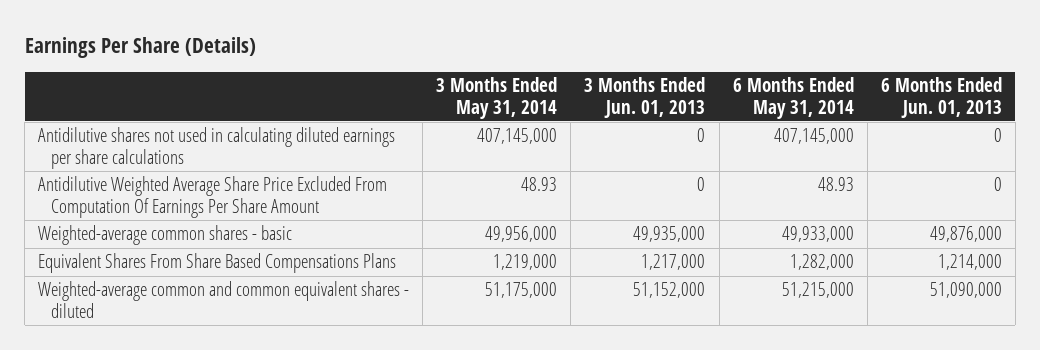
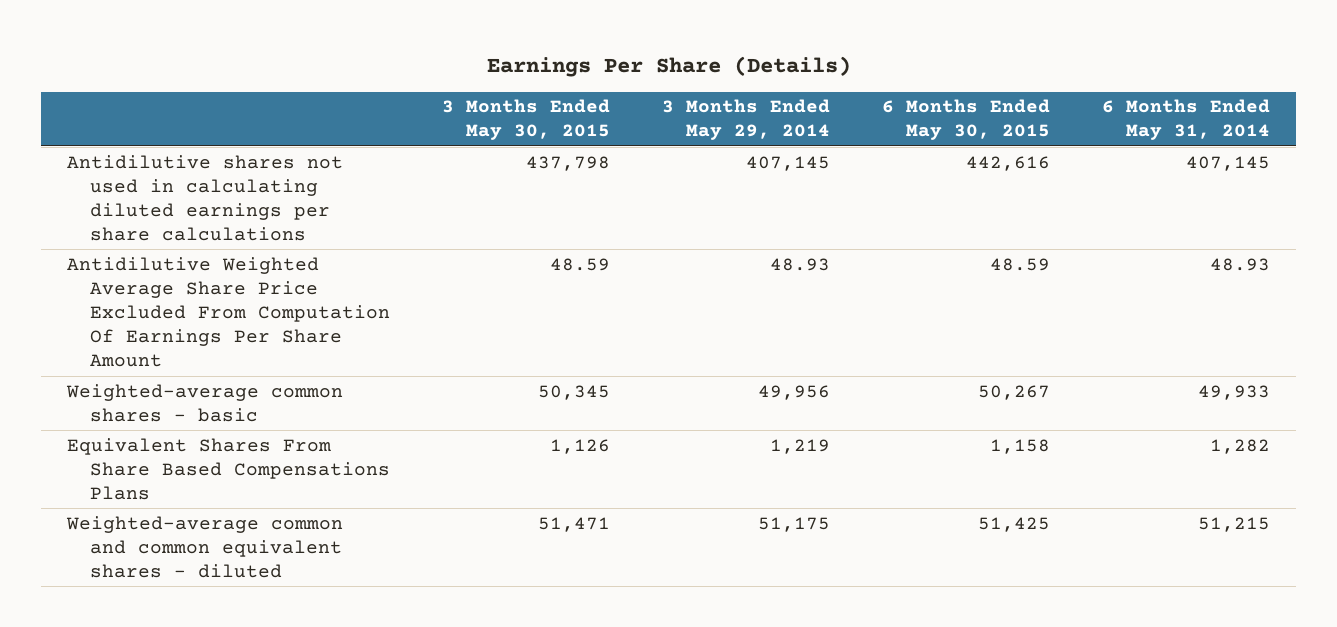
[436,77,558,119] 3 Months Ended May 31, 2014 -> none
[584,77,706,118] 3 Months Ended Jun. 01, 2013 -> none
[880,77,1002,118] 6 Months Ended Jun. 01, 2013 -> none
none -> [442,99,611,141] 3 Months Ended May 30, 2015
none -> [662,99,831,141] 3 Months Ended May 29, 2014
none -> [881,99,1050,141] 6 Months Ended May 30, 2015
[773,128,854,145] 407,145,000 -> [1185,155,1270,171] 407,145
[781,226,854,243] 49,933,000 -> [1197,384,1270,400] 49,933
[789,254,854,271] 1,282,000 -> [1209,438,1270,454] 1,282
[781,282,854,299] 51,215,000 -> [1197,516,1270,532] 51,215

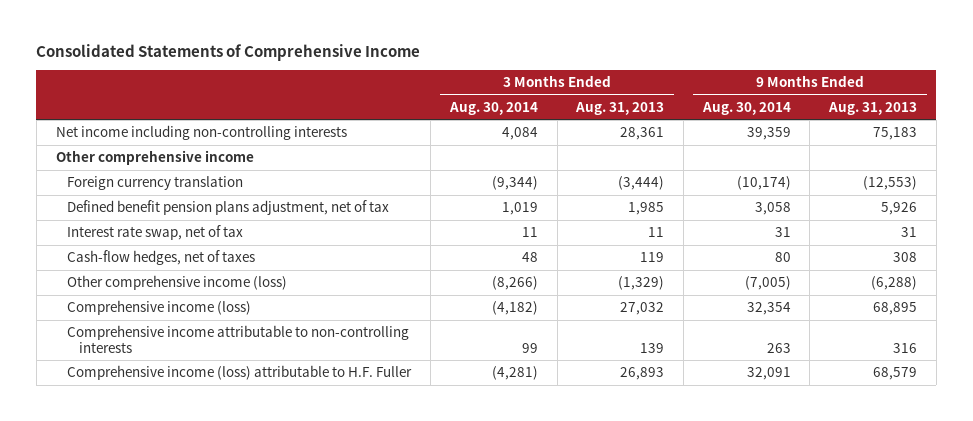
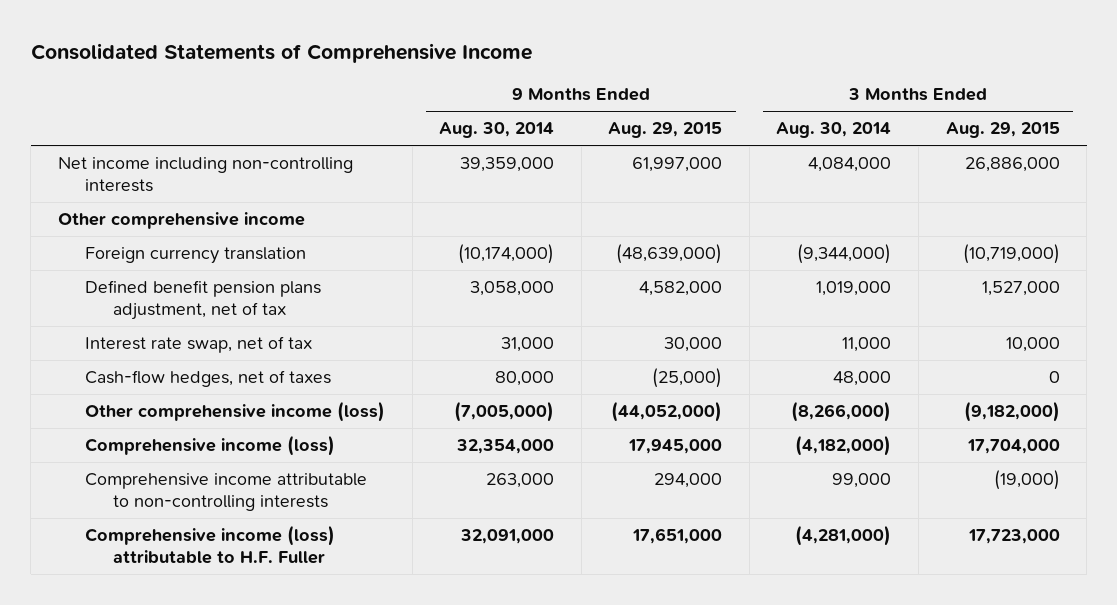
[575,101,665,115] Aug. 31, 2013 -> none
[828,101,918,115] Aug. 31, 2013 -> none
none -> [608,122,723,139] Aug. 29, 2015
none -> [945,122,1060,139] Aug. 29, 2015
[501,127,538,141] 4,084 -> [808,157,892,173] 4,084,000
[746,127,791,141] 39,359 -> [460,157,555,173] 39,359,000
[491,176,538,191] (9,344) -> [797,244,892,265] (9,344,000)
[736,176,791,191] (10,174) -> [458,244,555,265] (10,174,000)
[501,202,538,216] 1,019 -> [816,281,892,297] 1,019,000
[754,202,791,216] 3,058 -> [470,281,555,297] 3,058,000
[521,227,538,238] 11 -> [842,337,892,353] 11,000
[774,227,791,238] 31 -> [501,337,555,353] 31,000
[521,252,538,263] 48 -> [833,371,892,387] 48,000
[774,252,791,263] 80 -> [495,371,555,387] 80,000
[491,276,538,291] (8,266) -> [791,401,892,423] (8,266,000)
[744,276,791,291] (7,005) -> [454,401,555,423] (7,005,000)
[491,301,538,316] (4,182) -> [795,435,892,457] (4,182,000)
[746,302,791,316] 32,354 -> [456,439,555,455] 32,354,000
[521,342,538,353] 99 -> [832,473,892,489] 99,000
[766,342,791,353] 263 -> [486,473,555,489] 263,000
[491,366,538,381] (4,281) -> [795,525,892,547] (4,281,000)
[746,367,791,381] 32,091 -> [460,529,555,545] 32,091,000

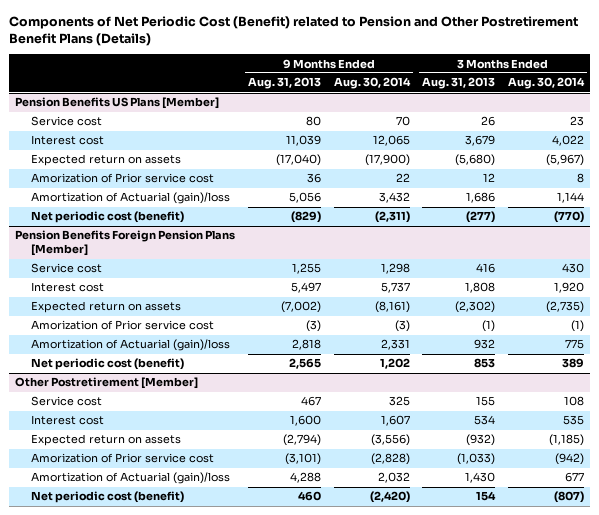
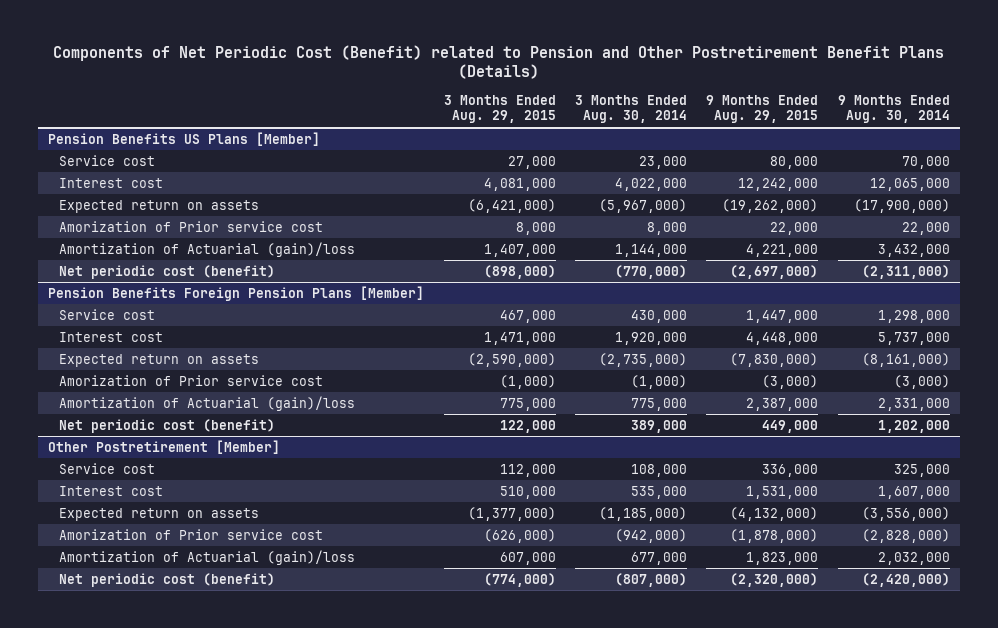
[248,77,322,90] Aug. 31, 2013 -> none
[422,77,496,90] Aug. 31, 2013 -> none
none -> [443,95,556,124] 3 Months Ended Aug. 29, 2015
none -> [706,95,819,124] 9 Months Ended Aug. 29, 2015
[395,116,410,127] 70 -> [901,155,950,169] 70,000
[569,116,584,127] 23 -> [638,155,687,169] 23,000
[372,135,410,147] 12,065 -> [869,177,950,191] 12,065,000
[551,135,584,147] 4,022 -> [614,177,687,191] 4,022,000
[364,154,410,167] (17,900) -> [853,198,950,213] (17,900,000)
[545,154,584,167] (5,967) -> [598,198,687,213] (5,967,000)
[395,173,410,183] 22 -> [901,221,950,235] 22,000
[576,173,584,184] 8 -> [646,221,687,235] 8,000
[378,192,410,204] 3,432 -> [877,243,950,257] 3,432,000
[556,192,584,204] 1,144 -> [614,243,687,257] 1,144,000
[374,211,410,224] (2,311) -> [861,264,950,279] (2,311,000)
[553,211,584,224] (770) -> [614,264,687,279] (770,000)
[380,263,410,275] 1,298 -> [877,309,950,323] 1,298,000
[561,263,584,274] 430 -> [630,309,687,323] 430,000
[380,282,410,294] 5,737 -> [877,331,950,345] 5,737,000
[553,282,584,294] 1,920 -> [614,331,687,345] 1,920,000
[374,301,410,314] (8,161) -> [861,352,950,367] (8,161,000)
[545,301,584,314] (2,735) -> [598,352,687,367] (2,735,000)
[394,320,410,333] (3) -> [893,374,950,389] (3,000)
[570,320,584,333] (1) -> [630,374,687,389] (1,000)
[380,339,410,351] 2,331 -> [877,397,950,411] 2,331,000
[564,339,584,350] 775 -> [630,397,687,411] 775,000
[379,358,410,370] 1,202 -> [877,419,950,433] 1,202,000
[561,358,584,369] 389 -> [630,419,687,433] 389,000
[388,396,410,407] 325 -> [893,463,950,477] 325,000
[563,396,584,407] 108 -> [630,463,687,477] 108,000
[380,415,410,427] 1,607 -> [877,485,950,499] 1,607,000
[562,415,584,426] 535 -> [630,485,687,499] 535,000
[370,434,410,447] (3,556) -> [861,506,950,521] (3,556,000)
[548,434,584,447] (1,185) -> [598,506,687,521] (1,185,000)
[370,453,410,466] (2,828) -> [861,528,950,543] (2,828,000)
[554,453,584,466] (942) -> [614,528,687,543] (942,000)
[377,472,410,484] 2,032 -> [877,551,950,565] 2,032,000
[564,472,584,483] 677 -> [630,551,687,565] 677,000
[369,491,410,504] (2,420) -> [861,572,950,587] (2,420,000)
[553,491,584,504] (807) -> [614,572,687,587] (807,000)

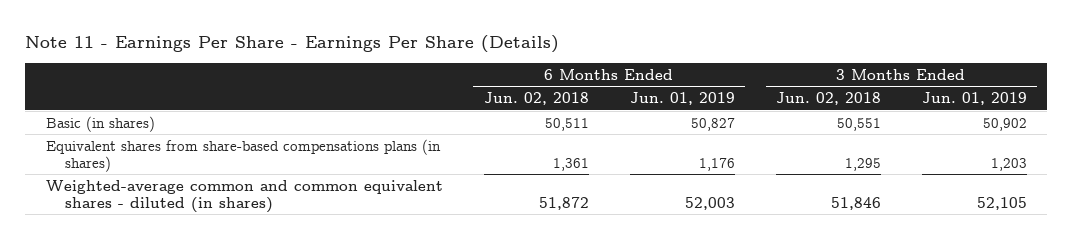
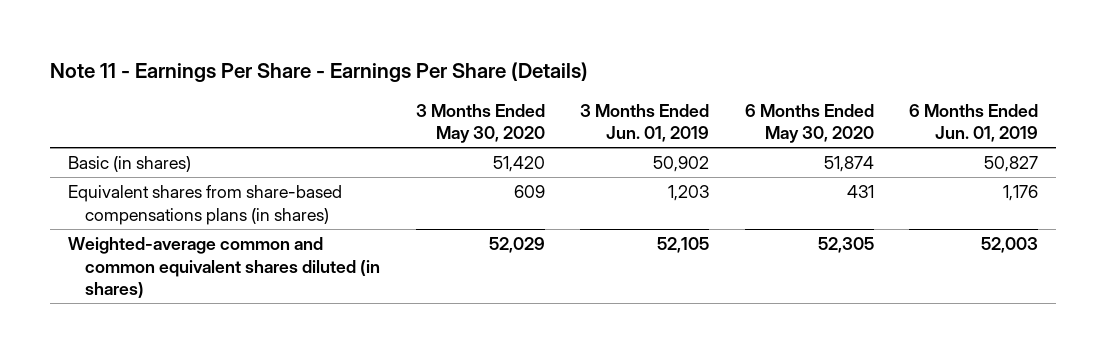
[483,92,589,106] Jun. 02, 2018 -> none
[775,92,881,106] Jun. 02, 2018 -> none
none -> [415,103,545,144] 3 Months Ended May 30, 2020
none -> [744,103,874,144] 6 Months Ended May 30, 2020
[45,179,443,214] Weighted-average common and common equivalent shares - diluted (in shares) -> [68,236,381,299] Weighted-average common and common equivalent shares diluted (in shares)

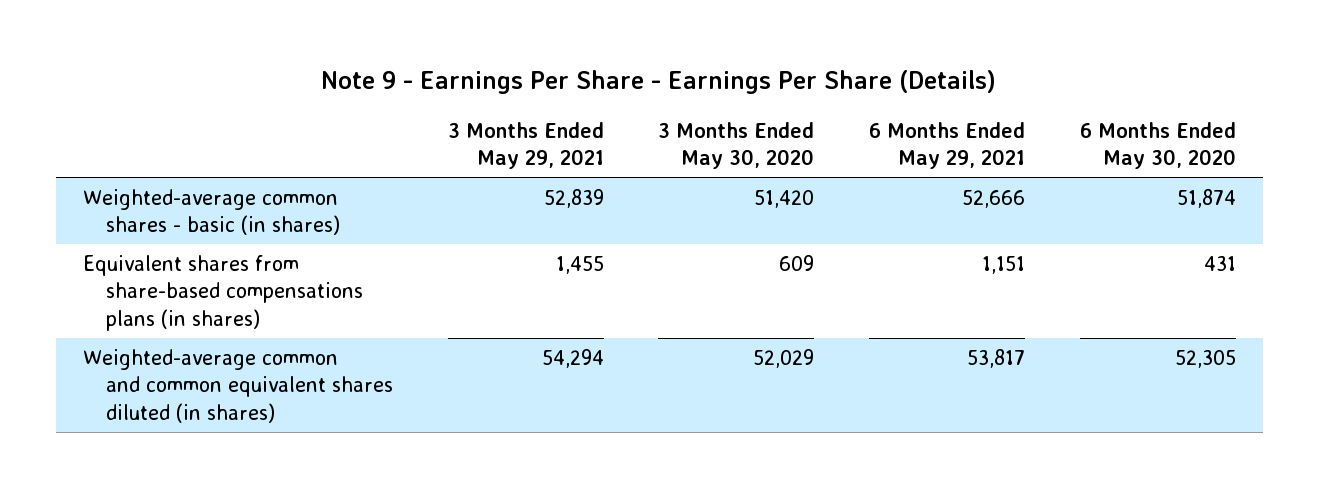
[50,61,589,82] Note 11 - Earnings Per Share - Earnings Per Share (Details) -> [321,70,997,95] Note 9 - Earnings Per Share - Earnings Per Share (Details)
[580,103,710,143] 3 Months Ended Jun. 01, 2019 -> none
[909,103,1039,143] 6 Months Ended Jun. 01, 2019 -> none
none -> [447,121,604,170] 3 Months Ended May 29, 2021
none -> [869,121,1026,170] 6 Months Ended May 29, 2021
[68,155,192,172] Basic (in shares) -> [82,188,340,236] Weighted-average common shares - basic (in shares)

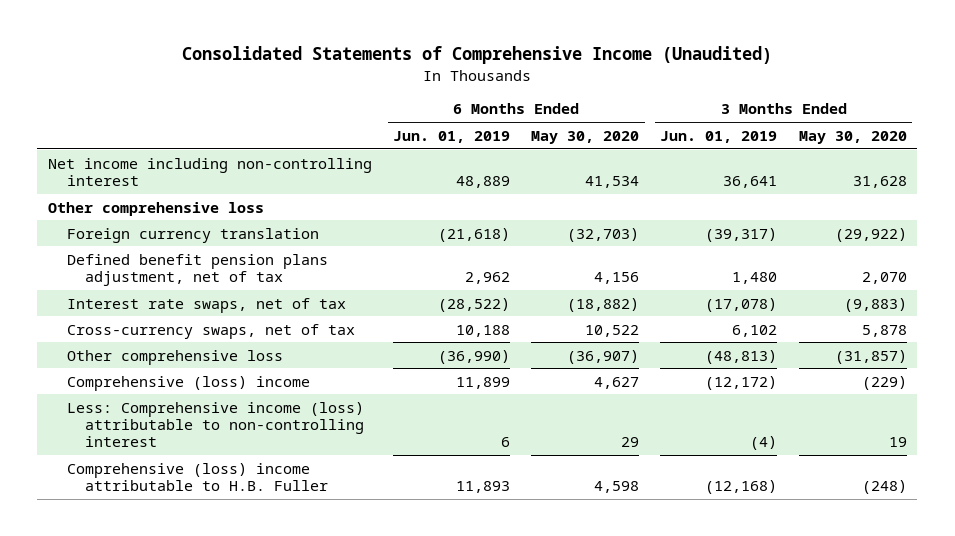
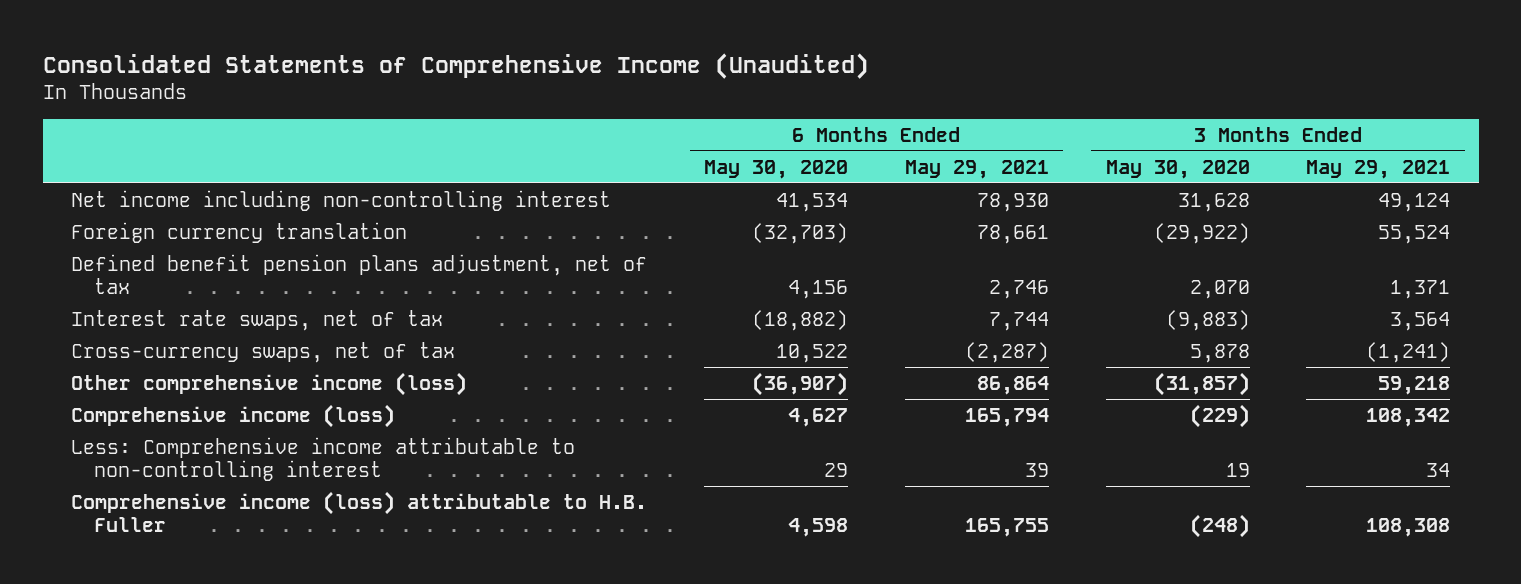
[393,130,511,143] Jun. 01, 2019 -> none
[660,130,778,143] Jun. 01, 2019 -> none
none -> [904,159,1049,179] May 29, 2021
none -> [1306,159,1451,179] May 29, 2021
[47,201,264,216] Other comprehensive loss -> none
[66,349,283,365] Other comprehensive loss -> [71,371,468,396] Other comprehensive income (loss)
[66,375,310,391] Comprehensive (loss) income -> [71,403,396,428] Comprehensive income (loss)
[66,401,365,447] Less: Comprehensive income (loss) attributable to non-controlling interest -> [71,436,576,482] Less: Comprehensive income attributable to non-controlling interest
[66,462,329,491] Comprehensive (loss) income attributable to H.B. Fuller -> [71,490,648,533] Comprehensive income (loss) attributable to H.B. Fuller

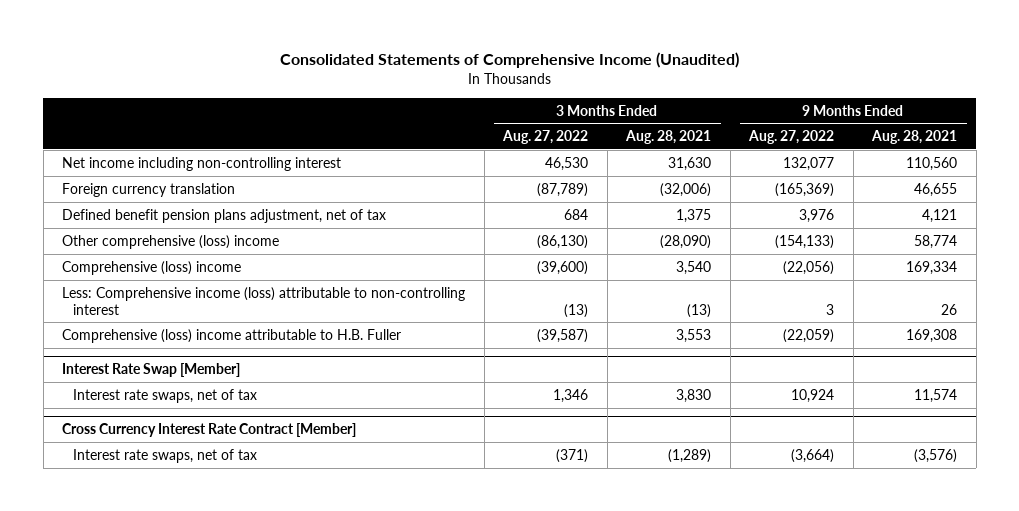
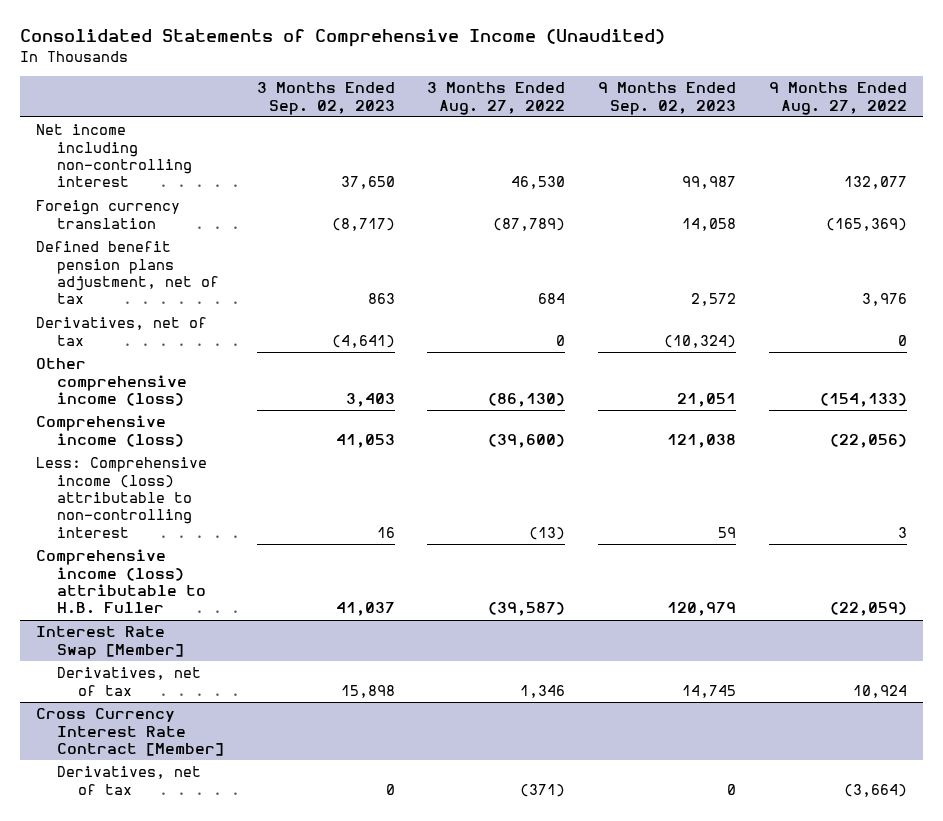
[625,130,712,145] Aug. 28, 2021 -> none
[871,130,958,145] Aug. 28, 2021 -> none
none -> [256,82,395,115] 3 Months Ended Sep. 02, 2023
none -> [598,82,737,115] 9 Months Ended Sep. 02, 2023
none -> [36,317,208,346] Derivatives, net of tax
[62,234,280,249] Other comprehensive (loss) income -> [36,358,188,407] Other comprehensive income (loss)
[62,260,242,275] Comprehensive (loss) income -> [36,415,185,447] Comprehensive income (loss)
[62,328,402,343] Comprehensive (loss) income attributable to H.B. Fuller -> [36,549,207,615] Comprehensive income (loss) attributable to H.B. Fuller
[73,388,258,403] Interest rate swaps, net of tax -> [57,667,202,696] Derivatives, net of tax
[73,448,258,463] Interest rate swaps, net of tax -> [57,766,202,795] Derivatives, net of tax

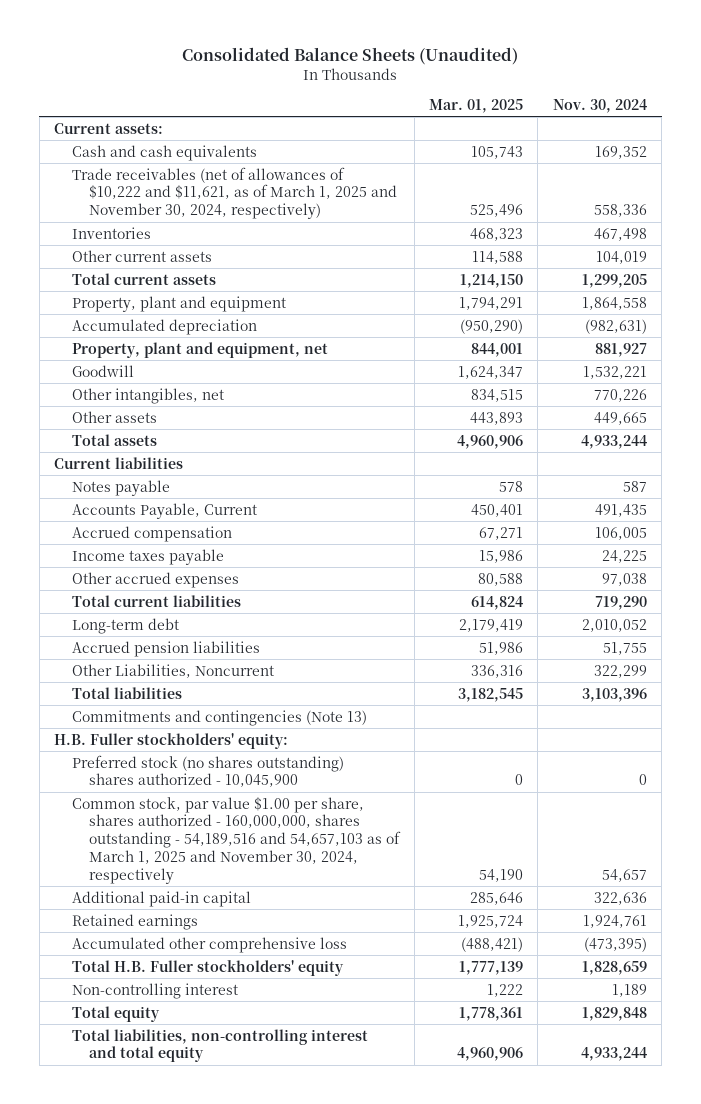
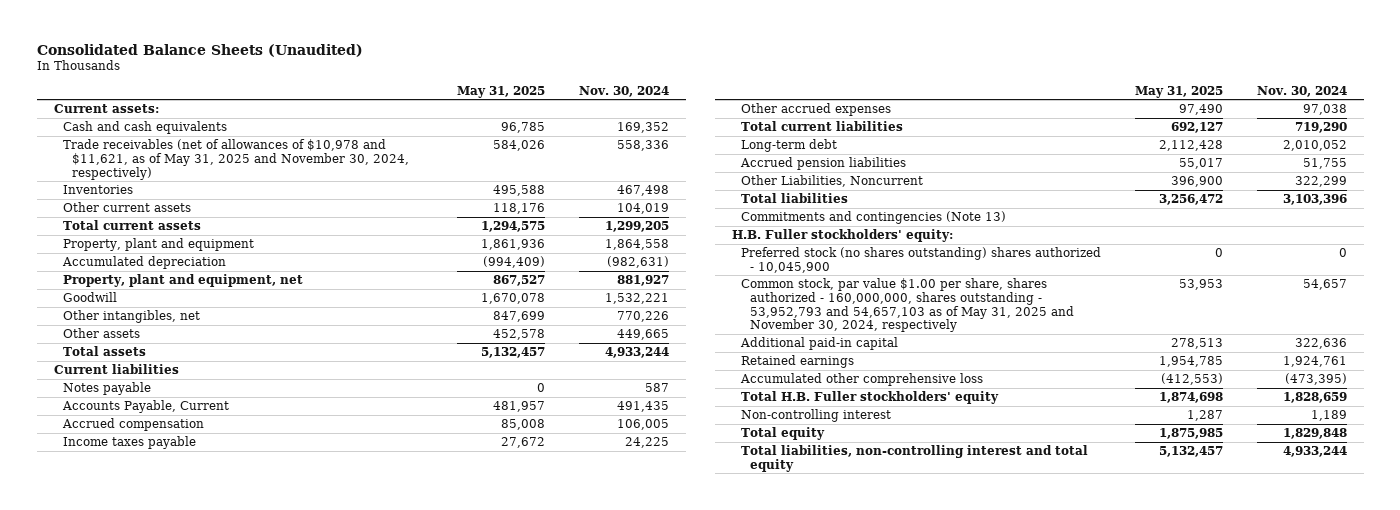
[429,99,524,114] Mar. 01, 2025 -> none
none -> [456,85,545,98] May 31, 2025
[71,166,398,220] Trade receivables (net of allowances of $10,222 and $11,621, as of March 1, 2025 and November 30, 2024, respectively) -> [62,139,409,180] Trade receivables (net of allowances of $10,978 and $11,621, as of May 31, 2025 and November 30, 2024, respectively)
[71,796,402,884] Common stock, par value $1.00 per share, shares authorized - 160,000,000, shares outstanding - 54,189,516 and 54,657,103 as of March 1, 2025 and November 30, 2024, respectively -> [740,278,1075,333] Common stock, par value $1.00 per share, shares authorized - 160,000,000, shares outstanding - 53,952,793 and 54,657,103 as of May 31, 2025 and November 30, 2024, respectively

